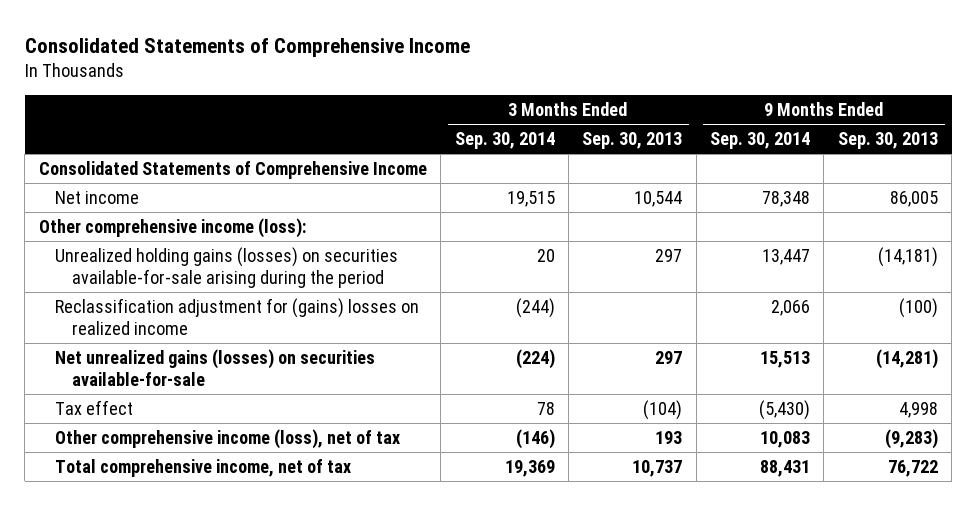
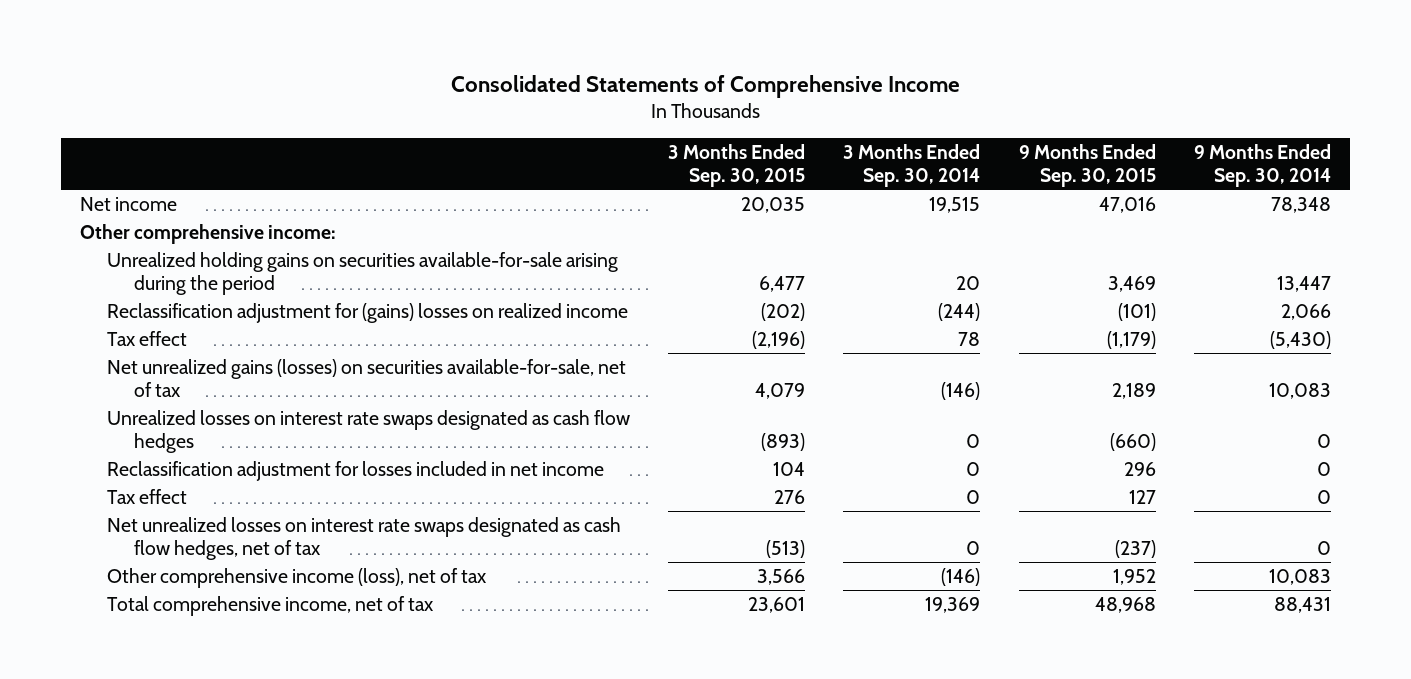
[582,131,683,149] Sep. 30, 2013 -> none
[837,131,938,149] Sep. 30, 2013 -> none
none -> [668,144,806,187] 3 Months Ended Sep. 30, 2015
none -> [1018,144,1156,187] 9 Months Ended Sep. 30, 2015
[38,160,427,179] Consolidated Statements of Comprehensive Income -> none
[38,217,306,238] Other comprehensive income (loss): -> [80,223,337,244] Other comprehensive income:
[55,246,399,288] Unrealized holding gains (losses) on securities available-for-sale arising during the period -> [107,251,619,295] Unrealized holding gains on securities available-for-sale arising during the period
[55,348,376,386] Net unrealized gains (losses) on securities available-for-sale -> none
none -> [107,358,627,397] Net unrealized gains (losses) on securities available-for-sale, net of tax
none -> [107,409,631,453] Unrealized losses on interest rate swaps designated as cash flow hedges
none -> [107,460,605,481] Reclassification adjustment for losses included in net income
none -> [107,488,188,504] Tax effect
none -> [107,516,622,560] Net unrealized losses on interest rate swaps designated as cash flow hedges, net of tax

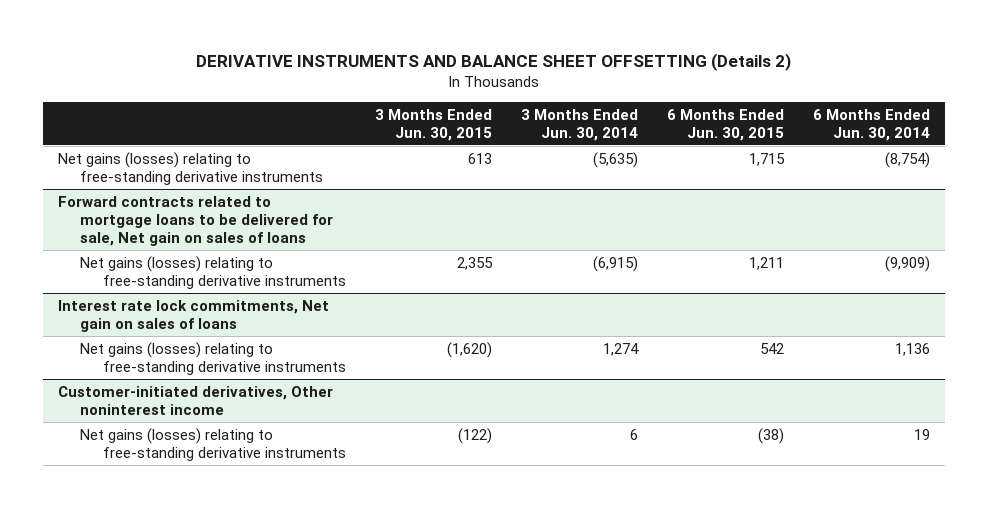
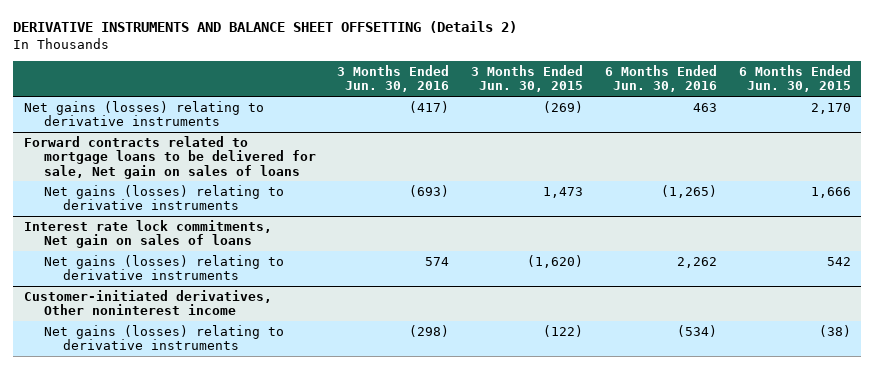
[521,108,639,141] 3 Months Ended Jun. 30, 2014 -> none
[813,108,931,141] 6 Months Ended Jun. 30, 2014 -> none
none -> [337,65,450,93] 3 Months Ended Jun. 30, 2016
none -> [604,65,717,93] 6 Months Ended Jun. 30, 2016
[57,151,324,185] Net gains (losses) relating to free-standing derivative instruments -> [23,100,264,127] Net gains (losses) relating to derivative instruments
[468,152,493,164] 613 -> [543,100,584,113] (269)
[749,152,786,166] 1,715 -> [810,102,851,114] 2,170
[80,255,346,289] Net gains (losses) relating to free-standing derivative instruments -> [43,184,284,211] Net gains (losses) relating to derivative instruments
[457,256,494,270] 2,355 -> [543,186,584,198] 1,473
[749,256,785,270] 1,211 -> [810,186,851,198] 1,666
[80,341,346,375] Net gains (losses) relating to free-standing derivative instruments -> [43,254,284,281] Net gains (losses) relating to derivative instruments
[80,427,346,461] Net gains (losses) relating to free-standing derivative instruments -> [43,324,284,351] Net gains (losses) relating to derivative instruments

